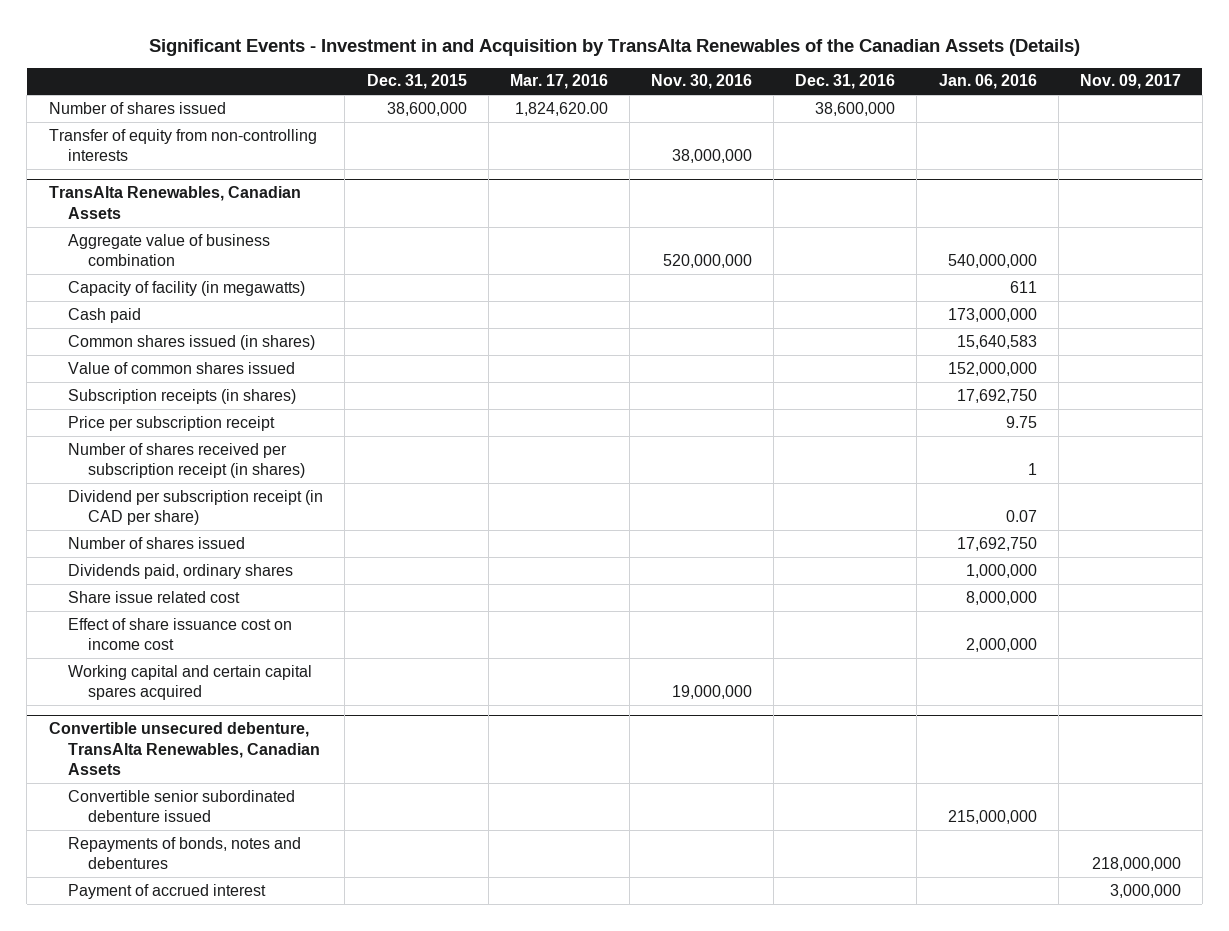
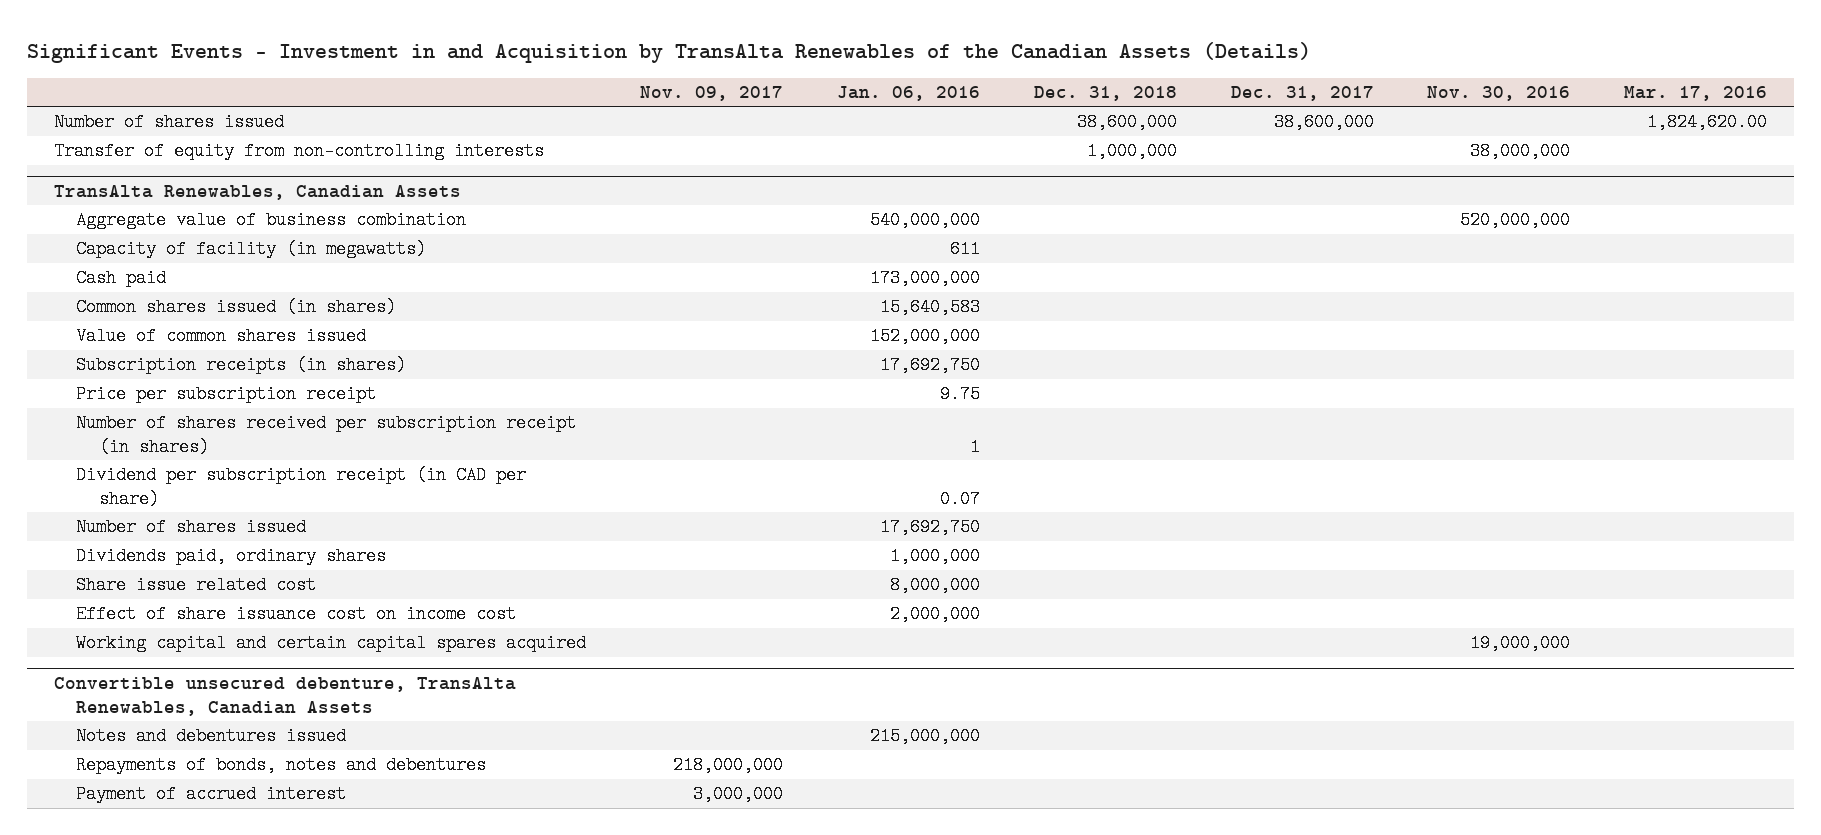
[366,74,467,90] Dec. 31, 2015 -> none
[795,74,896,90] Dec. 31, 2016 -> none
none -> [1033,85,1177,101] Dec. 31, 2018
none -> [1230,85,1374,101] Dec. 31, 2017
[68,789,296,823] Convertible senior subordinated debenture issued -> [76,727,347,746] Notes and debentures issued

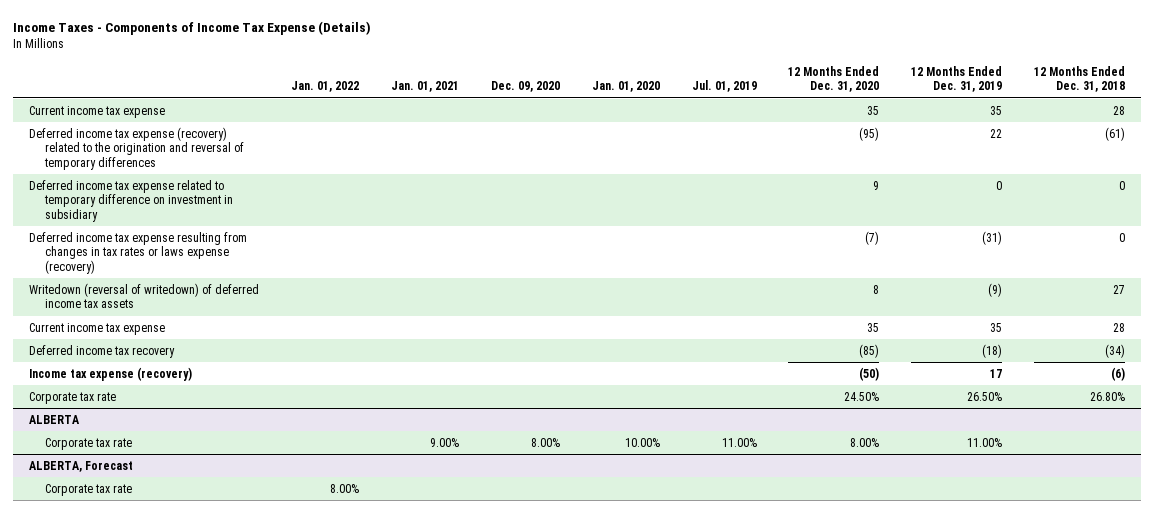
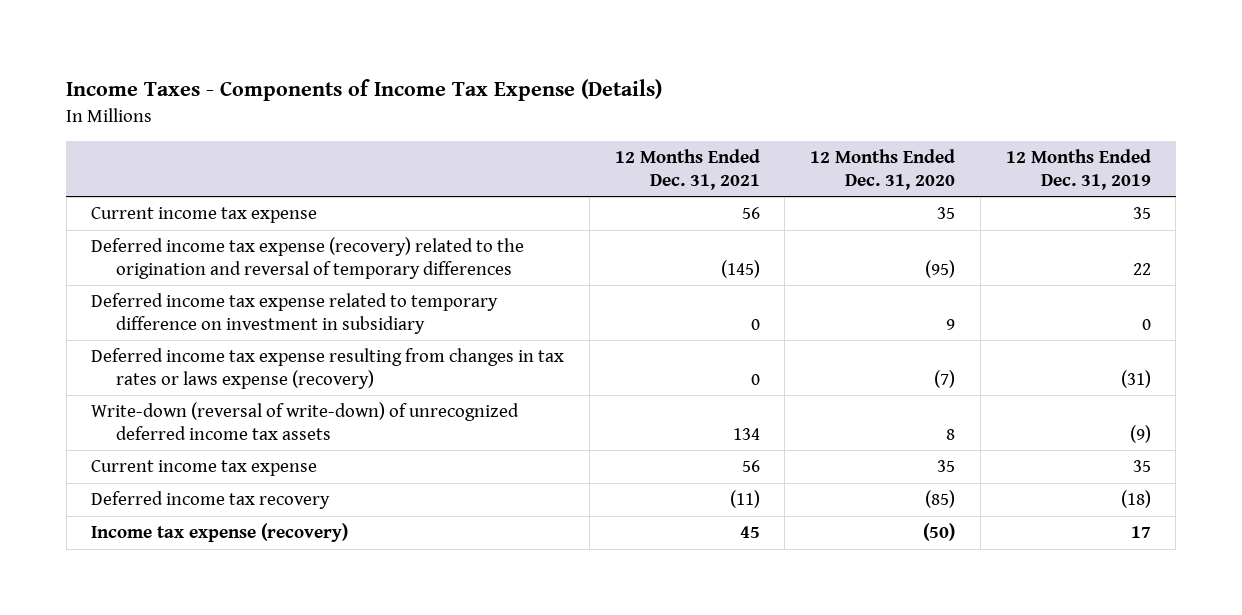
[291,81,360,93] Jan. 01, 2022 -> none
[391,81,460,93] Jan. 01, 2021 -> none
[490,81,560,93] Dec. 09, 2020 -> none
[591,81,660,93] Jan. 01, 2020 -> none
[691,80,757,93] Jul. 01, 2019 -> none
[1034,65,1126,93] 12 Months Ended Dec. 31, 2018 -> none
none -> [614,149,760,191] 12 Months Ended Dec. 31, 2021
[29,282,260,309] Writedown (reversal of writedown) of deferred income tax assets -> [91,402,520,441] Write-down (reversal of write-down) of unrecognized deferred income tax assets
[29,391,117,404] Corporate tax rate -> none
[29,414,81,424] ALBERTA -> none
[44,437,132,450] Corporate tax rate -> none
[29,460,134,472] ALBERTA, Forecast -> none
[44,483,132,496] Corporate tax rate -> none

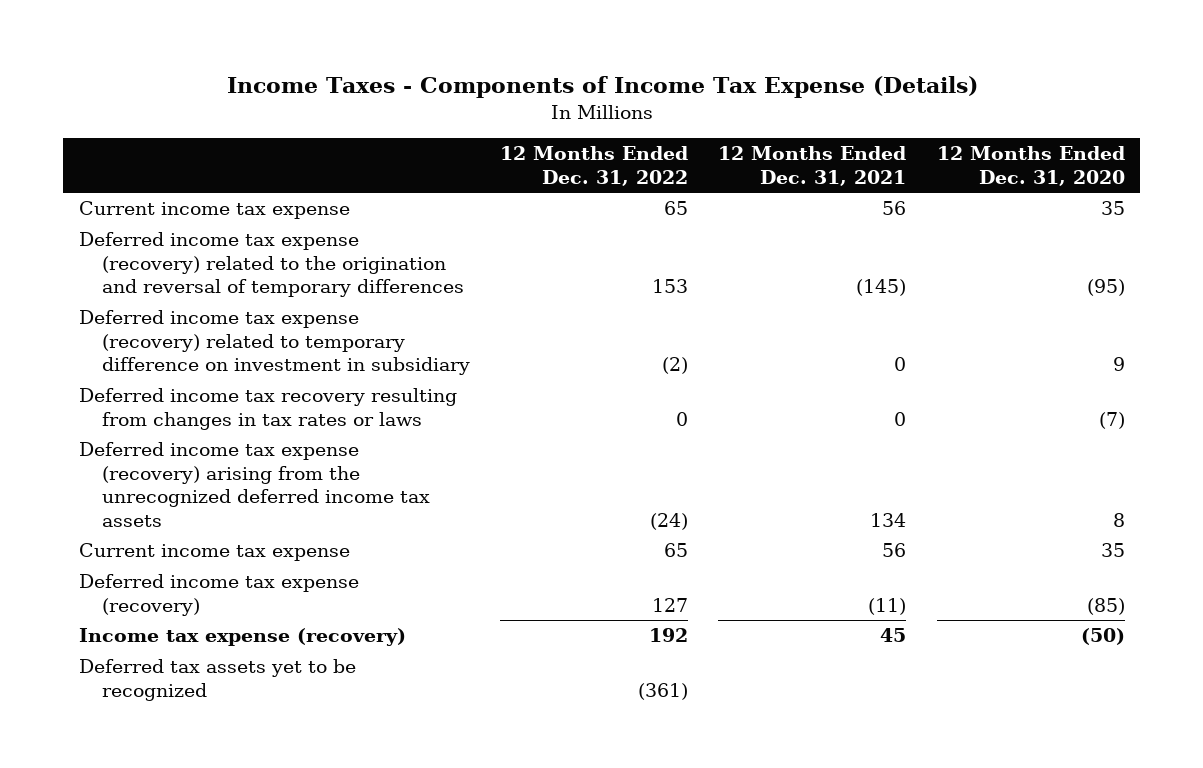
[1005,149,1151,191] 12 Months Ended Dec. 31, 2019 -> none
none -> [500,146,689,186] 12 Months Ended Dec. 31, 2022
[91,293,499,335] Deferred income tax expense related to temporary difference on investment in subsidiary -> [78,310,470,376] Deferred income tax expense (recovery) related to temporary difference on investment in subsidiary
[91,348,565,390] Deferred income tax expense resulting from changes in tax rates or laws expense (recovery) -> [78,388,457,430] Deferred income tax recovery resulting from changes in tax rates or laws
[91,402,520,441] Write-down (reversal of write-down) of unrecognized deferred income tax assets -> [78,442,430,527] Deferred income tax expense (recovery) arising from the unrecognized deferred income tax assets
[91,491,331,510] Deferred income tax recovery -> [78,574,359,616] Deferred income tax expense (recovery)
none -> [78,659,356,701] Deferred tax assets yet to be recognized

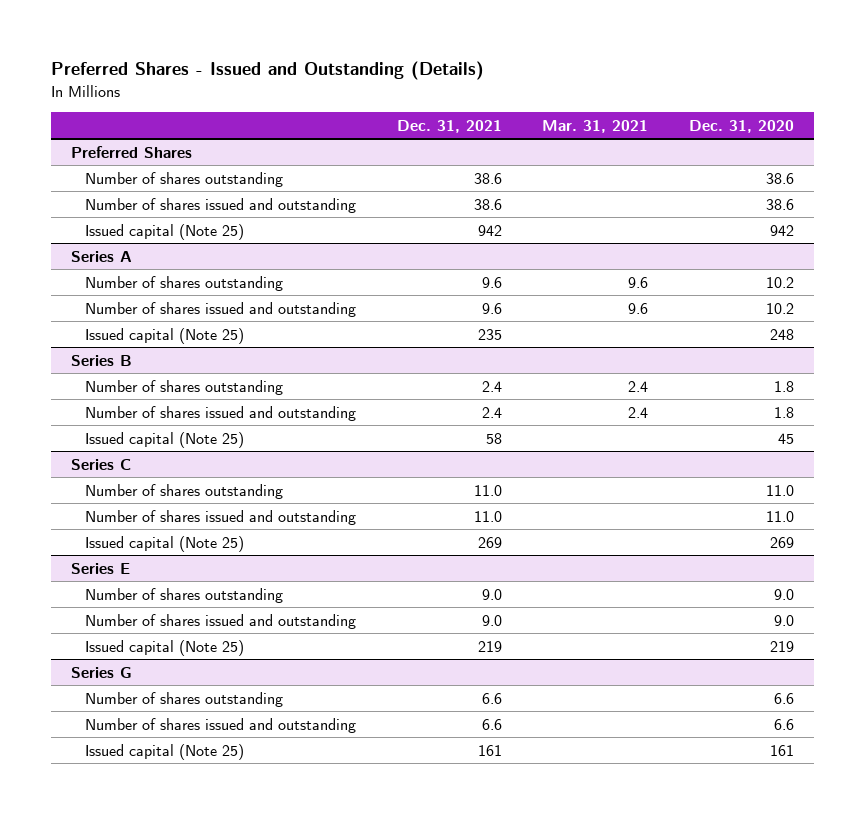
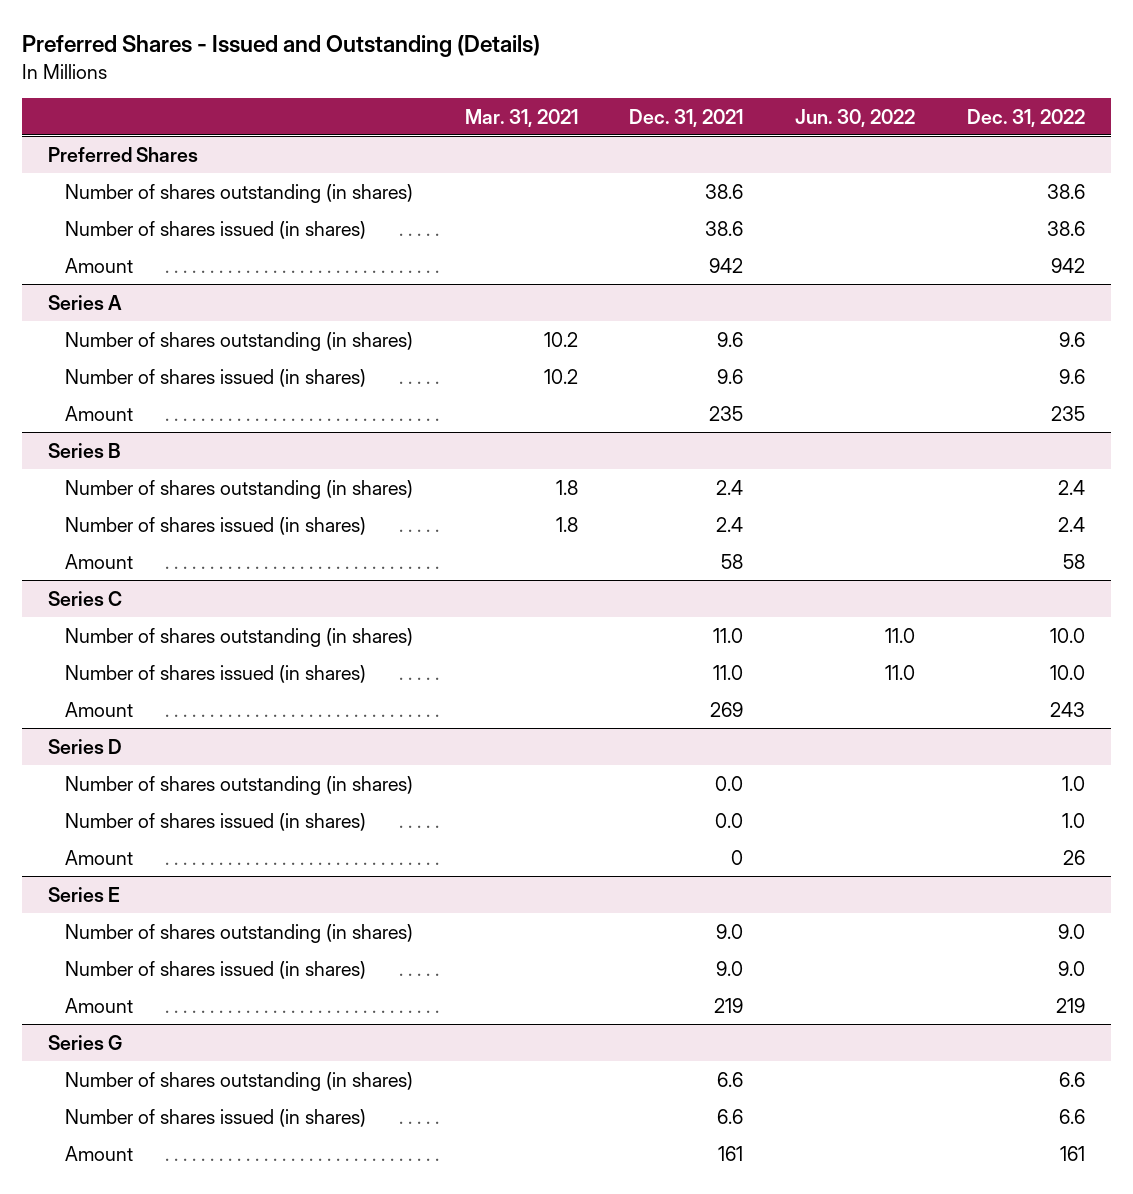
[688,119,794,133] Dec. 31, 2020 -> none
none -> [795,108,916,127] Jun. 30, 2022
none -> [967,108,1086,127] Dec. 31, 2022
[85,171,284,187] Number of shares outstanding -> [64,183,413,203] Number of shares outstanding (in shares)
[85,197,357,213] Number of shares issued and outstanding -> [64,220,366,239] Number of shares issued (in shares)
[85,223,245,240] Issued capital (Note 25) -> [64,257,133,273] Amount
[85,275,284,291] Number of shares outstanding -> [64,331,413,351] Number of shares outstanding (in shares)
[628,276,649,288] 9.6 -> [543,331,578,347] 10.2
[85,301,357,317] Number of shares issued and outstanding -> [64,368,366,387] Number of shares issued (in shares)
[628,302,649,314] 9.6 -> [543,368,578,384] 10.2
[85,327,245,344] Issued capital (Note 25) -> [64,405,133,421] Amount
[85,379,284,395] Number of shares outstanding -> [64,479,413,499] Number of shares outstanding (in shares)
[628,380,649,392] 2.4 -> [555,479,578,495] 1.8
[85,405,357,421] Number of shares issued and outstanding -> [64,516,366,535] Number of shares issued (in shares)
[628,406,649,418] 2.4 -> [555,516,578,532] 1.8
[85,431,245,448] Issued capital (Note 25) -> [64,553,133,569] Amount
[85,483,284,499] Number of shares outstanding -> [64,627,413,647] Number of shares outstanding (in shares)
[85,509,357,525] Number of shares issued and outstanding -> [64,664,366,683] Number of shares issued (in shares)
[85,535,245,552] Issued capital (Note 25) -> [64,701,133,717] Amount
none -> [48,738,123,754] Series D
none -> [64,775,413,795] Number of shares outstanding (in shares)
none -> [64,812,366,831] Number of shares issued (in shares)
none -> [64,849,133,865] Amount
[85,587,284,603] Number of shares outstanding -> [64,923,413,943] Number of shares outstanding (in shares)
[85,613,357,629] Number of shares issued and outstanding -> [64,960,366,979] Number of shares issued (in shares)
[85,639,245,656] Issued capital (Note 25) -> [64,997,133,1013] Amount
[85,691,284,707] Number of shares outstanding -> [64,1071,413,1091] Number of shares outstanding (in shares)
[85,717,357,733] Number of shares issued and outstanding -> [64,1108,366,1127] Number of shares issued (in shares)
[85,743,245,760] Issued capital (Note 25) -> [64,1145,133,1161] Amount

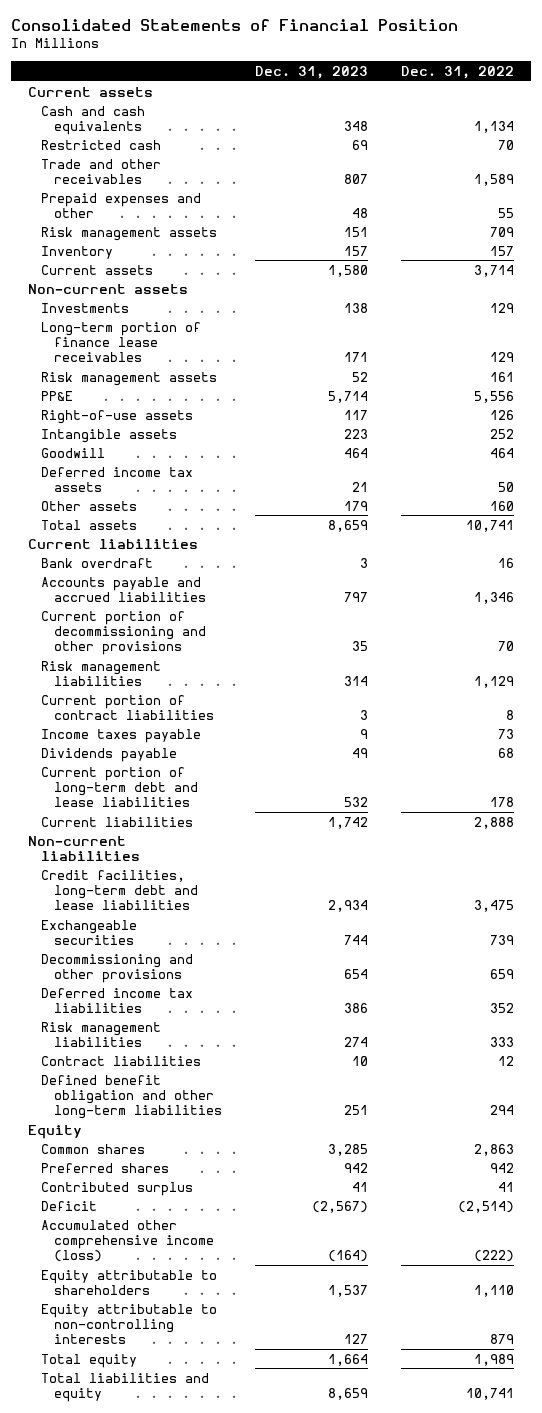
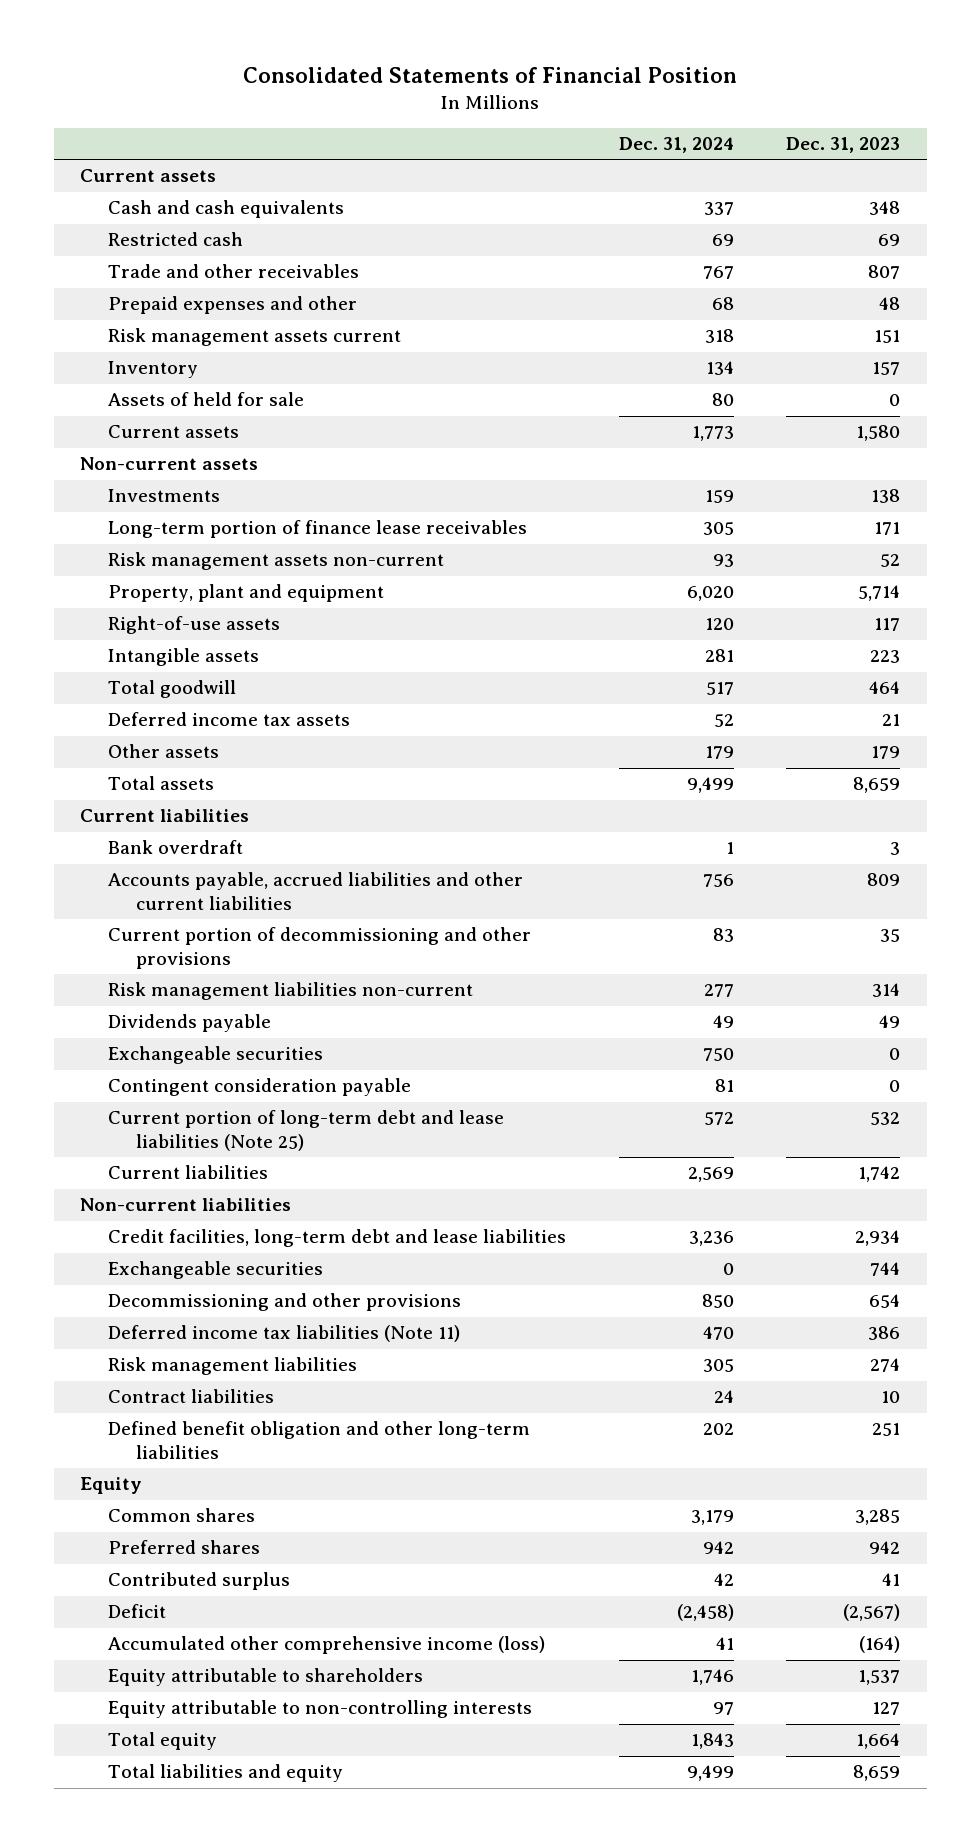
[401,65,515,79] Dec. 31, 2022 -> none
none -> [618,136,734,153] Dec. 31, 2024
[40,226,217,241] Risk management assets -> [107,328,401,347] Risk management assets current
none -> [107,392,304,407] Assets of held for sale
[40,371,217,386] Risk management assets -> [107,552,444,571] Risk management assets non-current
[40,390,73,401] PP&E -> [107,584,384,603] Property, plant and equipment
[40,447,105,458] Goodwill -> [107,680,236,699] Total goodwill
[40,576,206,602] Accounts payable and accrued liabilities -> [107,872,523,911] Accounts payable, accrued liabilities and other current liabilities
[343,591,368,602] 797 -> [867,873,901,887] 809
[40,694,214,720] Current portion of contract liabilities -> none
[40,728,201,743] Income taxes payable -> none
[40,660,161,686] Risk management liabilities -> [107,982,473,1001] Risk management liabilities non-current
none -> [107,1046,323,1065] Exchangeable securities
none -> [107,1078,411,1097] Contingent consideration payable
[40,766,198,807] Current portion of long-term debt and lease liabilities -> [107,1110,504,1152] Current portion of long-term debt and lease liabilities (Note 25)
[40,987,193,1013] Deferred income tax liabilities -> [107,1325,460,1343] Deferred income tax liabilities (Note 11)

